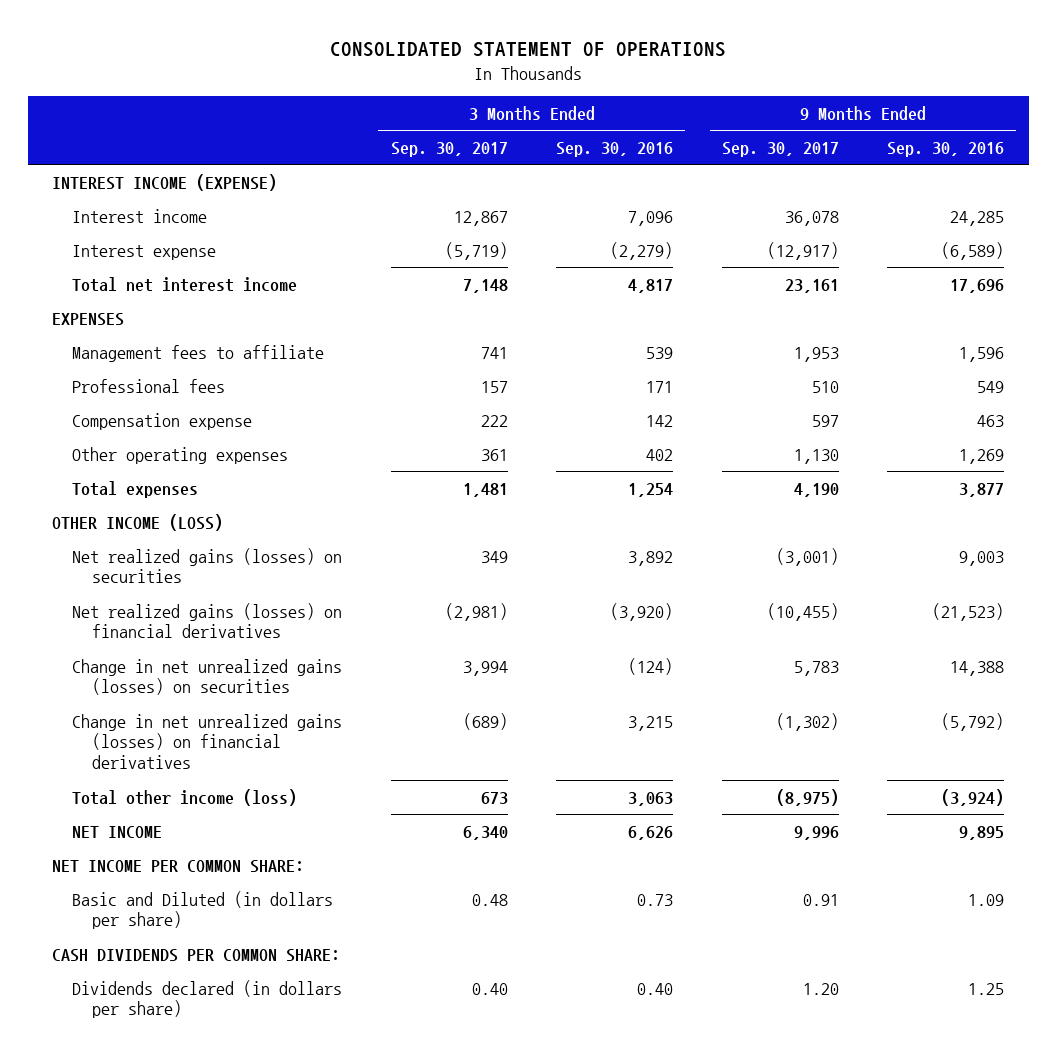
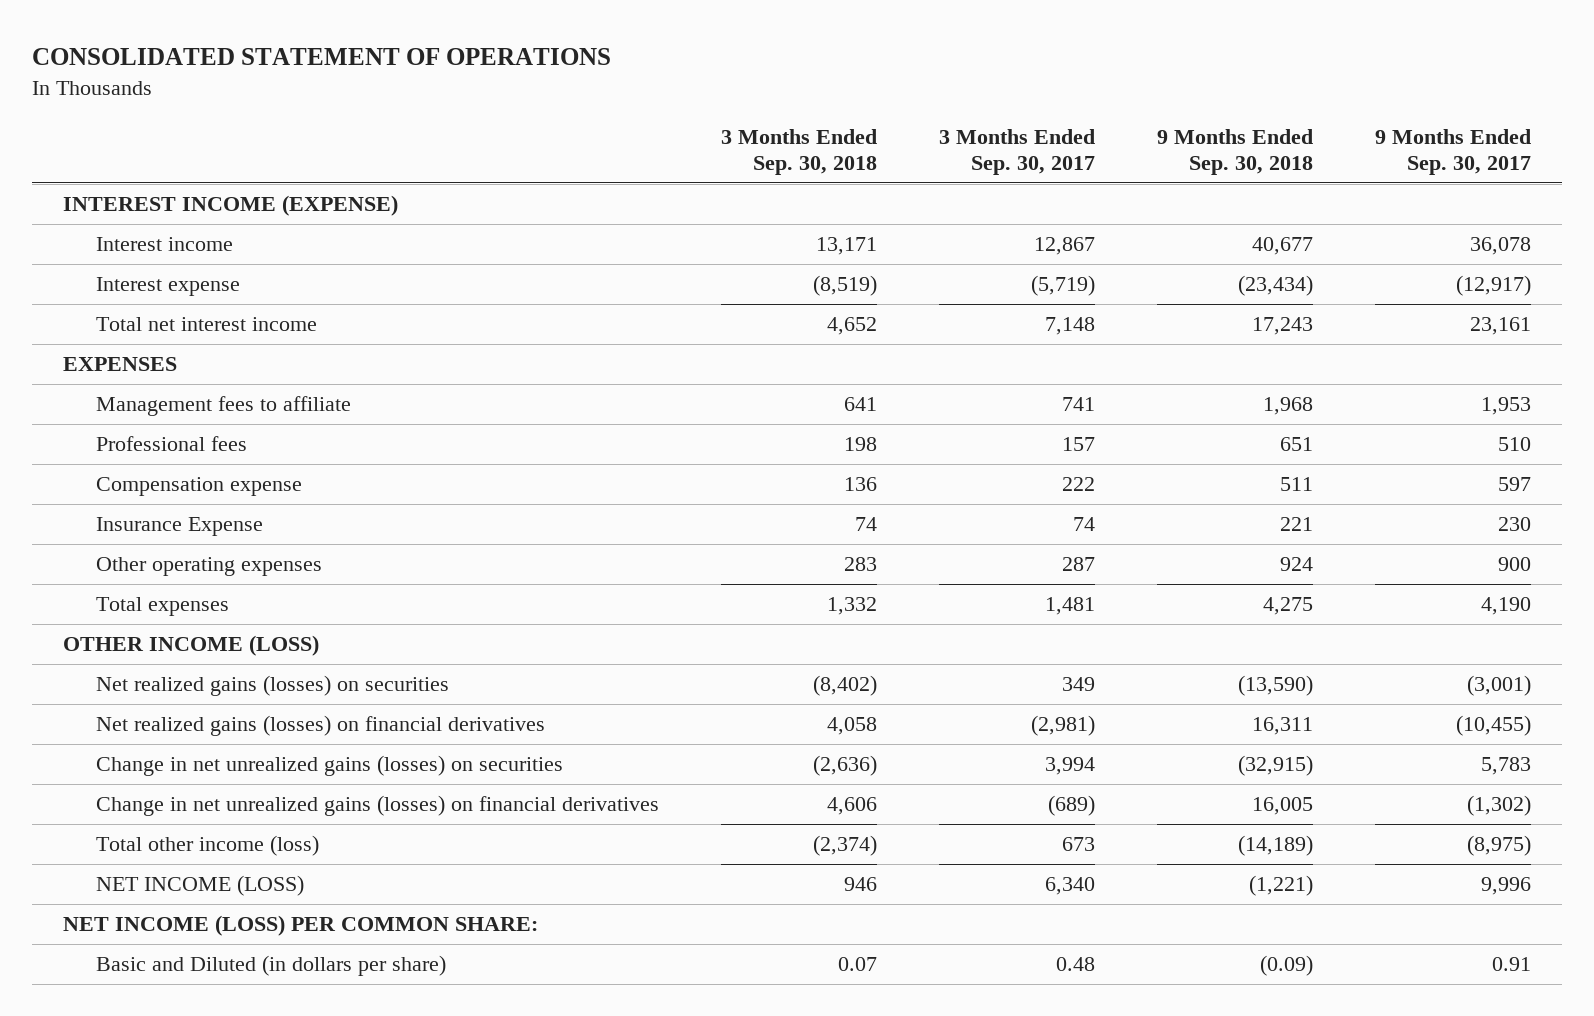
[556,141,674,157] Sep. 30, 2016 -> none
[887,141,1005,157] Sep. 30, 2016 -> none
none -> [721,128,878,175] 3 Months Ended Sep. 30, 2018
none -> [1156,128,1313,175] 9 Months Ended Sep. 30, 2018
none -> [96,516,264,536] Insurance Expense
[480,448,508,461] 361 -> [1061,556,1095,571] 287
[793,448,839,464] 1,130 -> [1497,556,1531,571] 900
[71,825,162,838] NET INCOME -> [96,874,305,896] NET INCOME (LOSS)
[51,859,304,873] NET INCOME PER COMMON SHARE: -> [62,914,538,936] NET INCOME (LOSS) PER COMMON SHARE:
[51,948,340,962] CASH DIVIDENDS PER COMMON SHARE: -> none
[71,979,342,1019] Dividends declared (in dollars per share) -> none

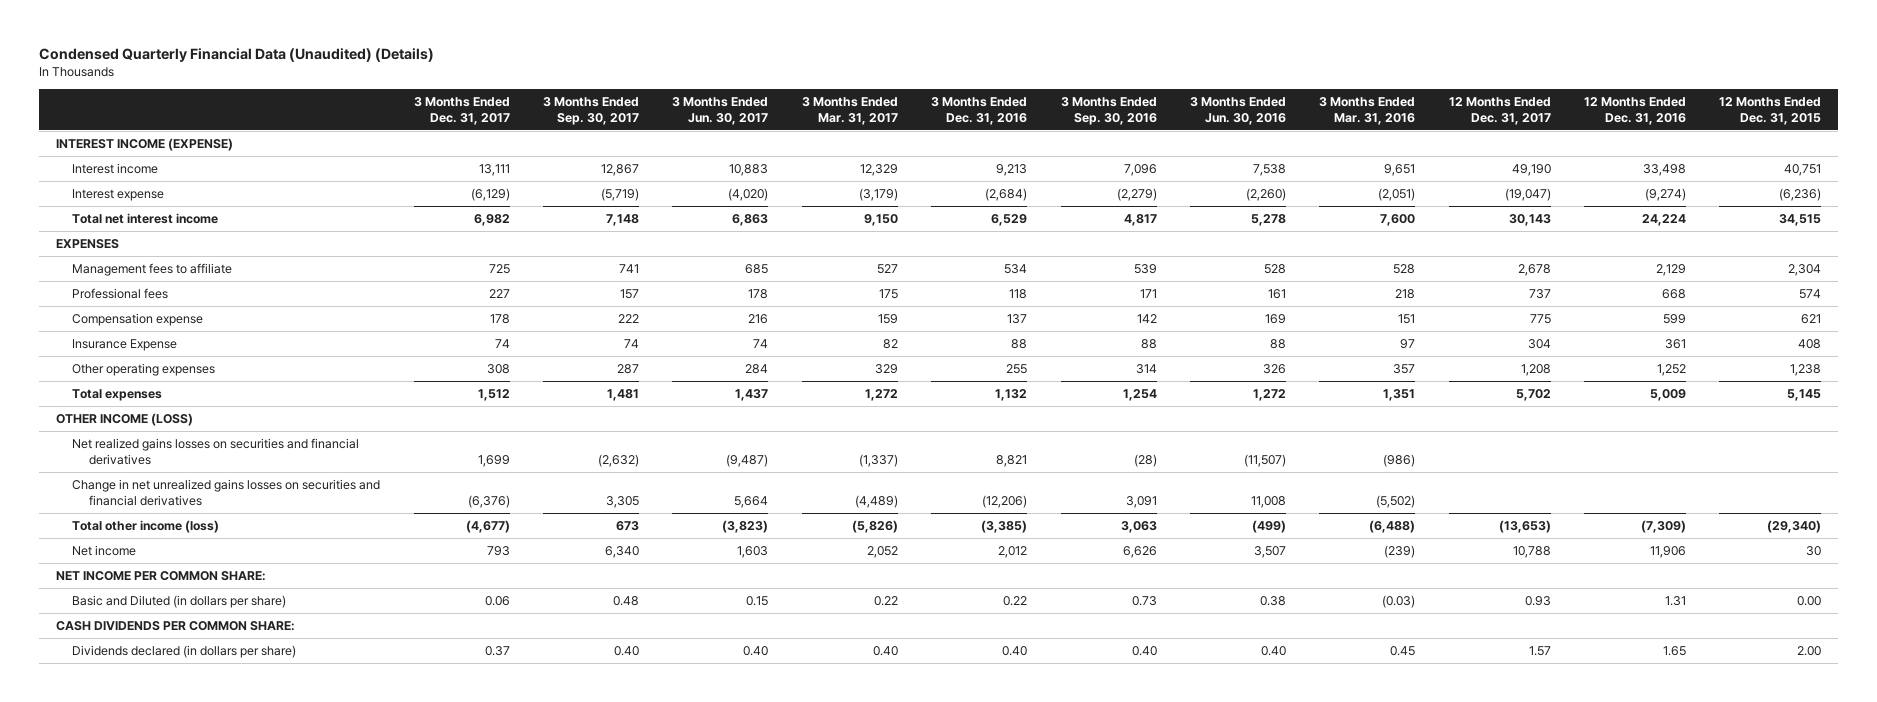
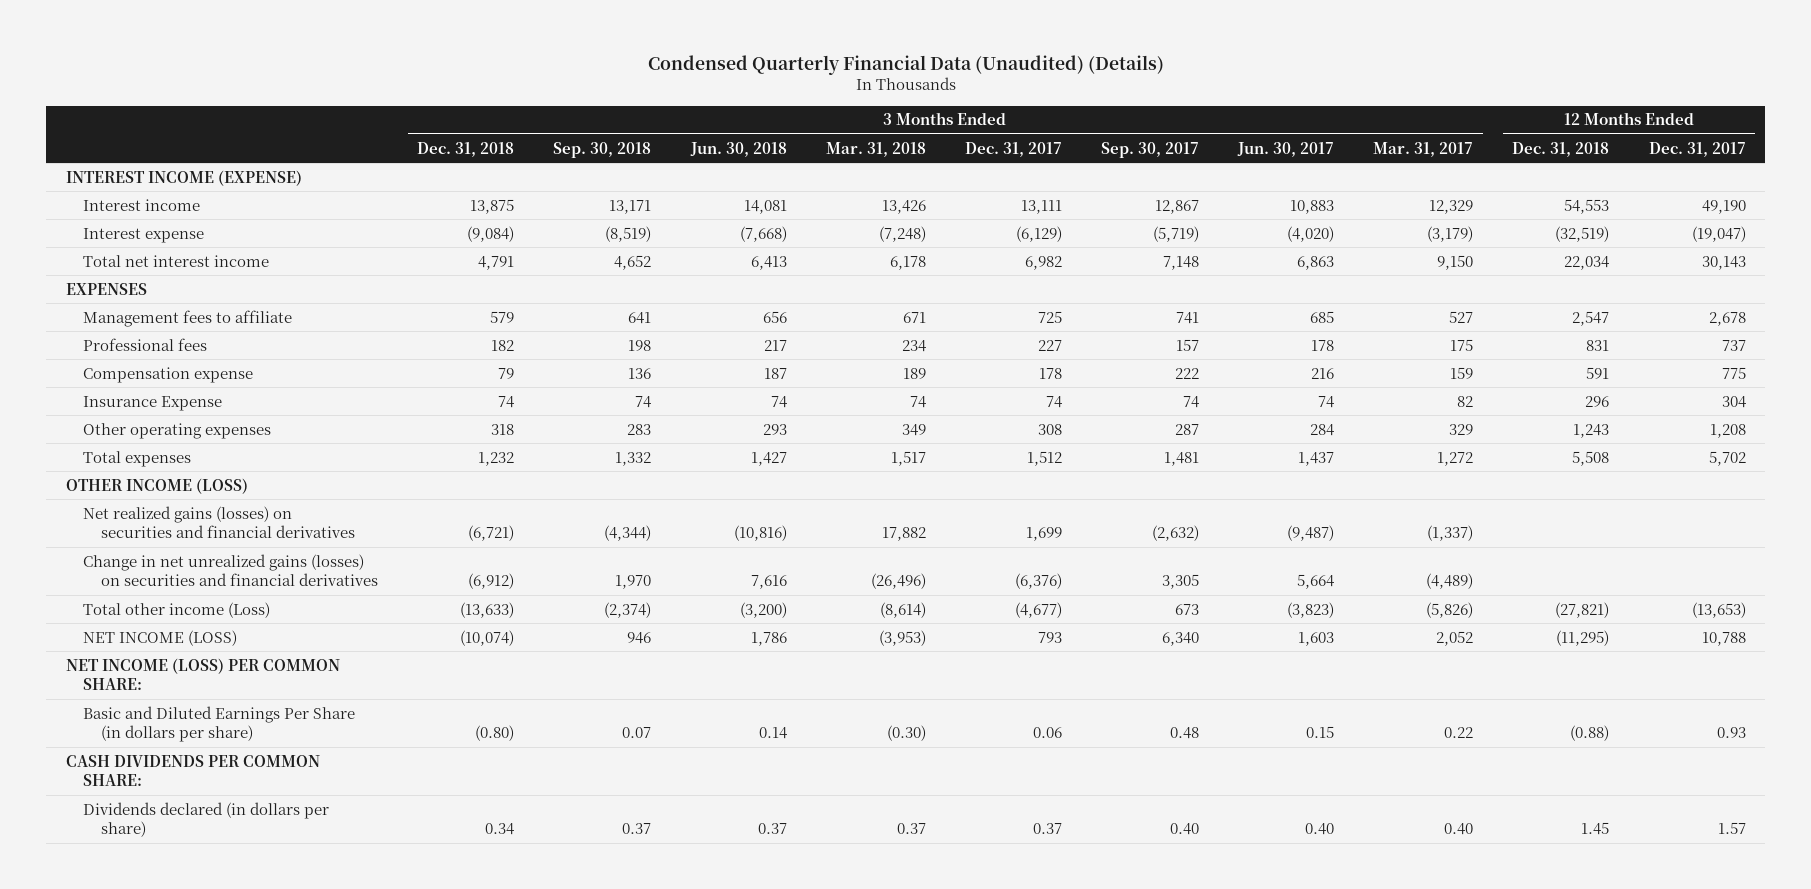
[931,96,1028,125] 3 Months Ended Dec. 31, 2016 -> none
[1060,96,1157,125] 3 Months Ended Sep. 30, 2016 -> none
[1189,96,1286,125] 3 Months Ended Jun. 30, 2016 -> none
[1319,96,1416,125] 3 Months Ended Mar. 31, 2016 -> none
[1584,96,1687,125] 12 Months Ended Dec. 31, 2016 -> none
[1719,96,1822,125] 12 Months Ended Dec. 31, 2015 -> none
none -> [417,141,515,157] Dec. 31, 2018
none -> [553,141,652,158] Sep. 30, 2018
none -> [689,141,787,157] Jun. 30, 2018
none -> [825,141,926,157] Mar. 31, 2018
none -> [1512,141,1610,157] Dec. 31, 2018
[72,437,360,466] Net realized gains losses on securities and financial derivatives -> [83,505,356,538] Net realized gains (losses) on securities and financial derivatives
[72,478,381,507] Change in net unrealized gains losses on securities and financial derivatives -> [83,553,379,586] Change in net unrealized gains (losses) on securities and financial derivatives
[72,519,220,533] Total other income (loss) -> [83,601,271,618] Total other income (Loss)
[72,544,137,556] Net income -> [83,629,238,646] NET INCOME (LOSS)
[55,570,266,581] NET INCOME PER COMMON SHARE: -> [65,657,340,690] NET INCOME (LOSS) PER COMMON SHARE:
[72,594,287,608] Basic and Diluted (in dollars per share) -> [83,705,356,742] Basic and Diluted Earnings Per Share (in dollars per share)

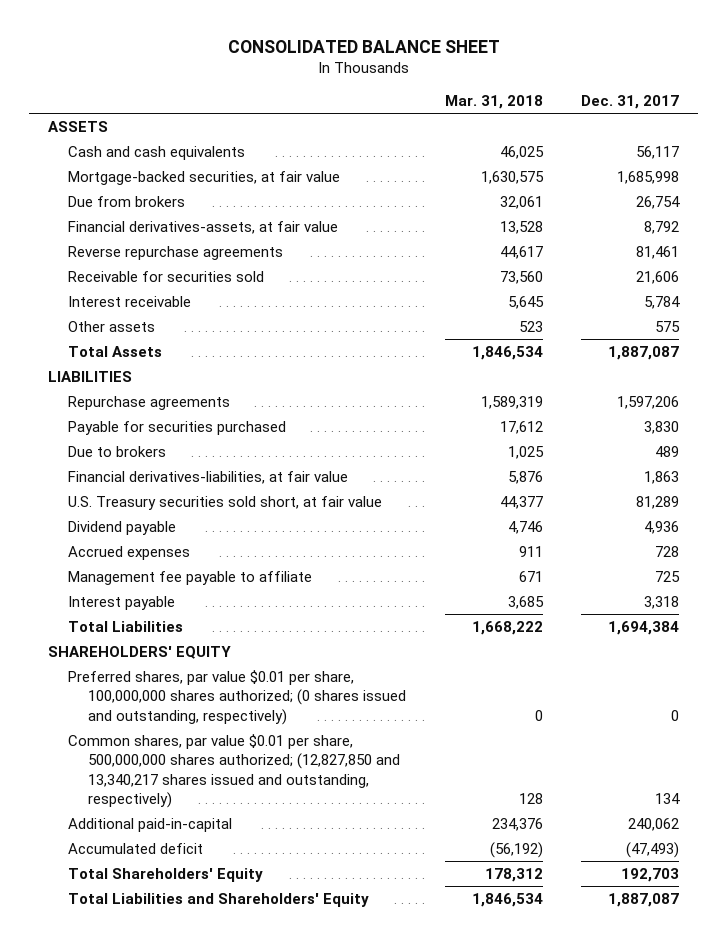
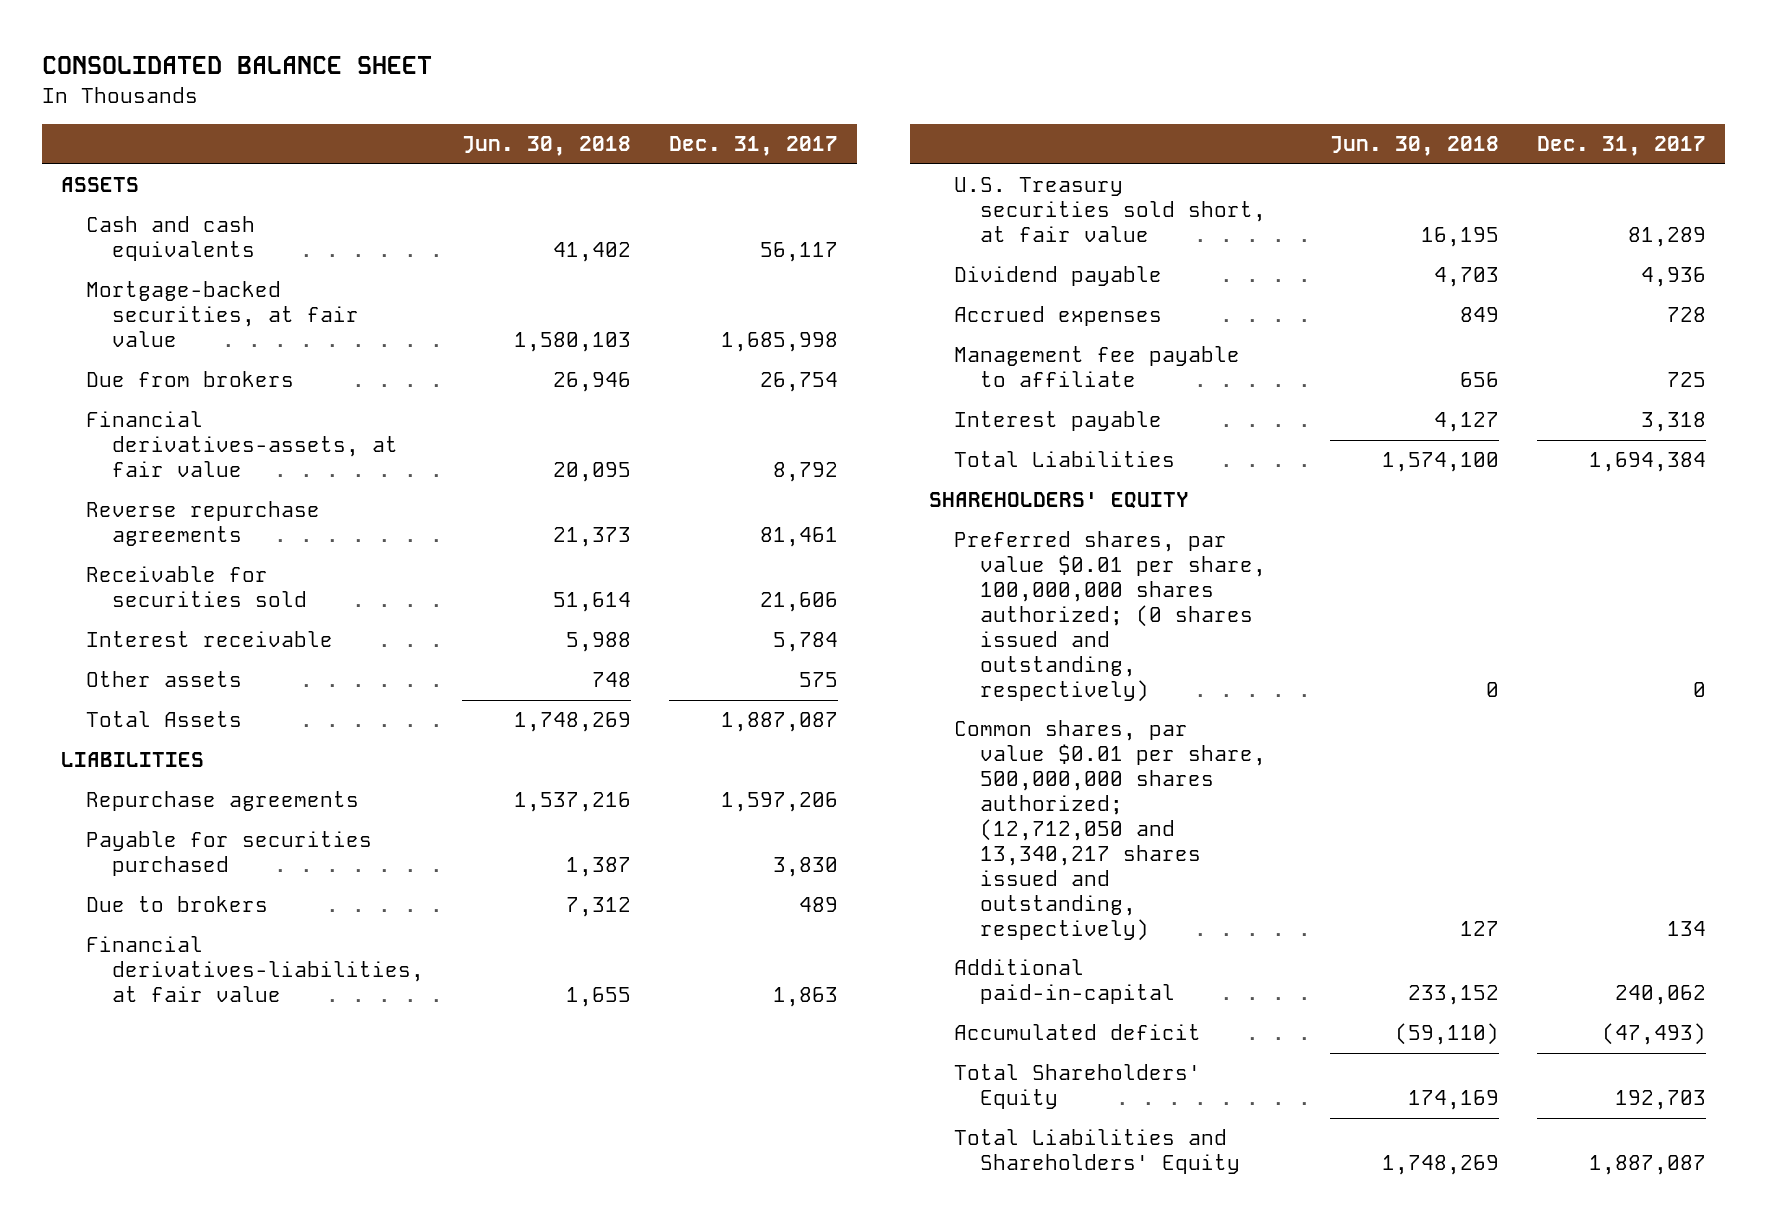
[444,95,543,110] Mar. 31, 2018 -> none
none -> [462,136,632,157] Jun. 30, 2018
[68,733,401,809] Common shares, par value $0.01 per share, 500,000,000 shares authorized; (12,827,850 and 13,340,217 shares issued and outstanding, respectively) -> [954,720,1267,941] Common shares, par value $0.01 per share, 500,000,000 shares authorized; (12,712,050 and 13,340,217 shares issued and outstanding, respectively)

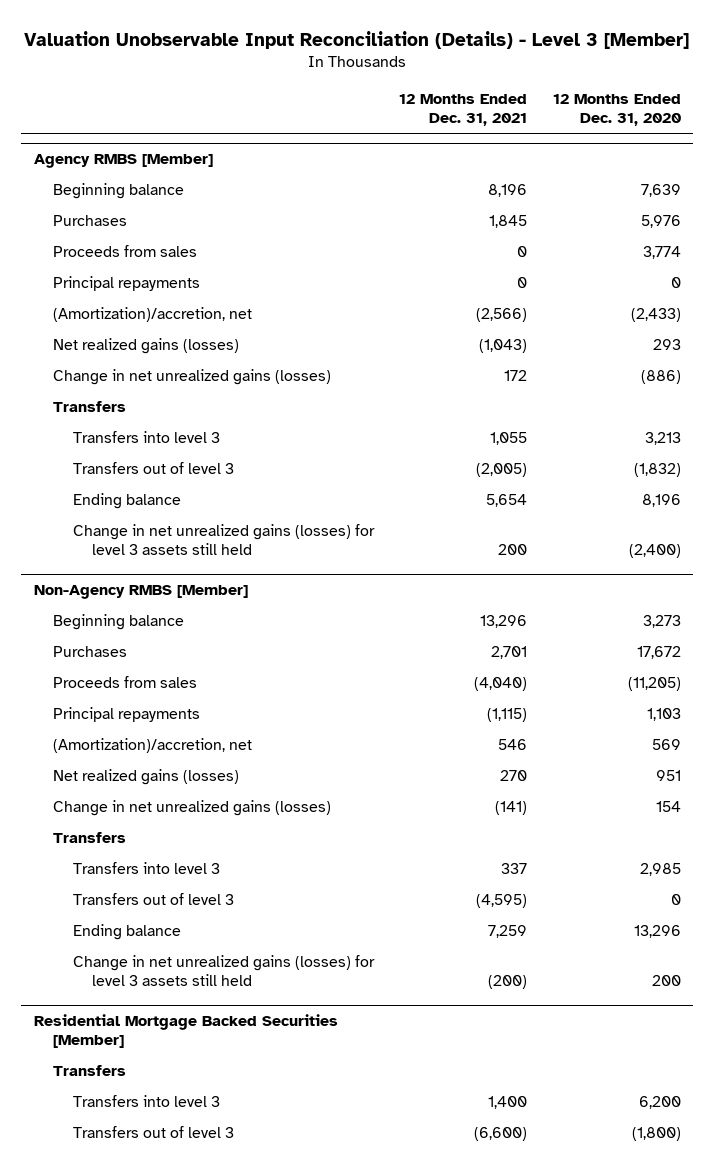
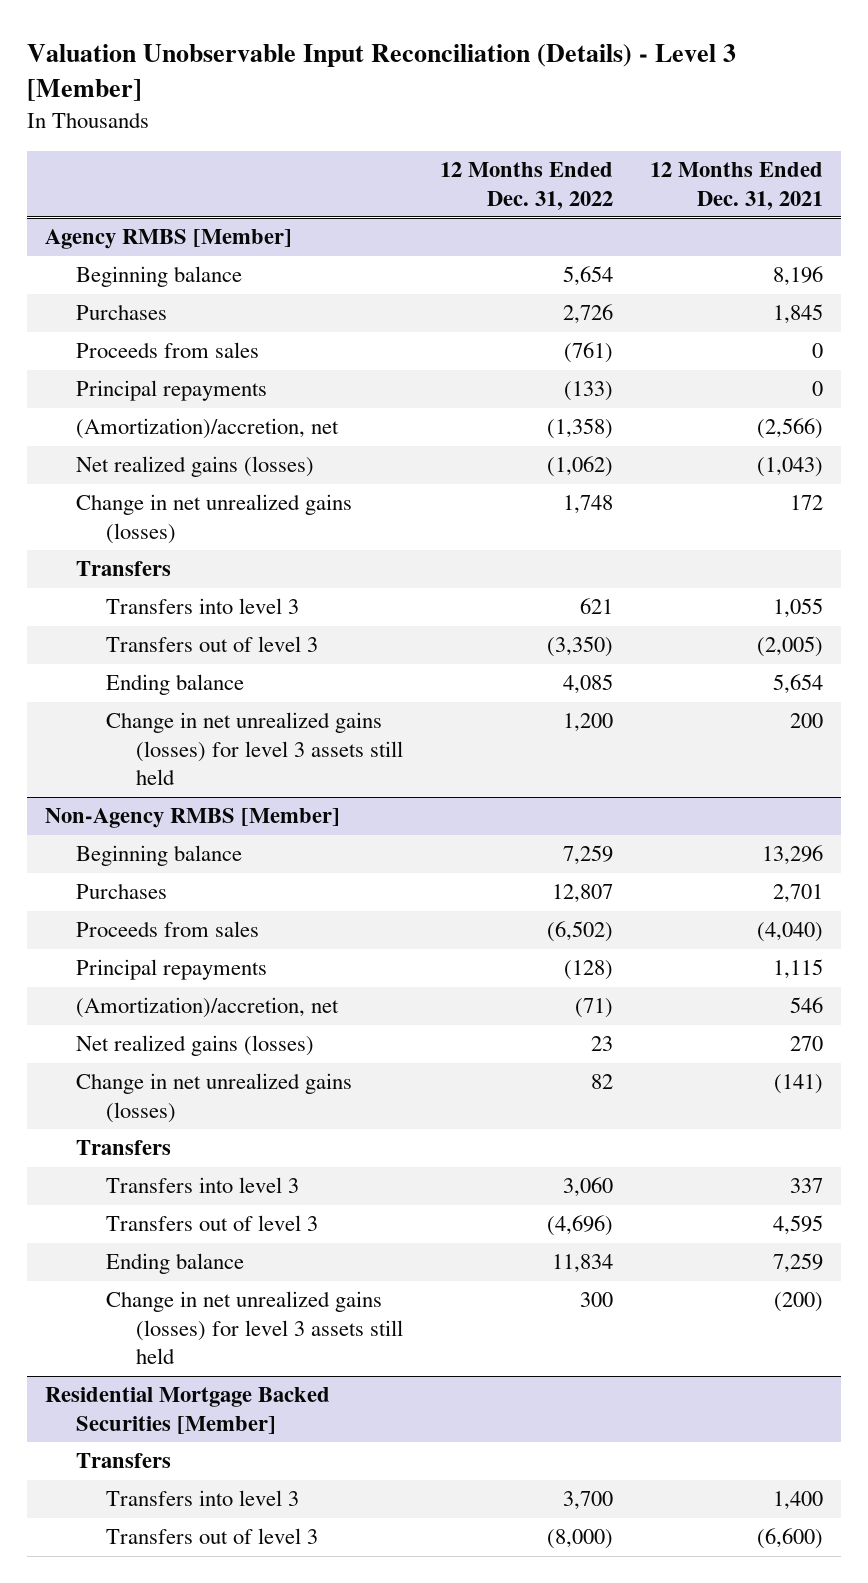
[552,94,681,126] 12 Months Ended Dec. 31, 2020 -> none
none -> [439,162,613,210] 12 Months Ended Dec. 31, 2022
[487,708,528,723] (1,115) -> [772,959,823,980] 1,115
[476,894,528,909] (4,595) -> [772,1215,823,1236] 4,595

